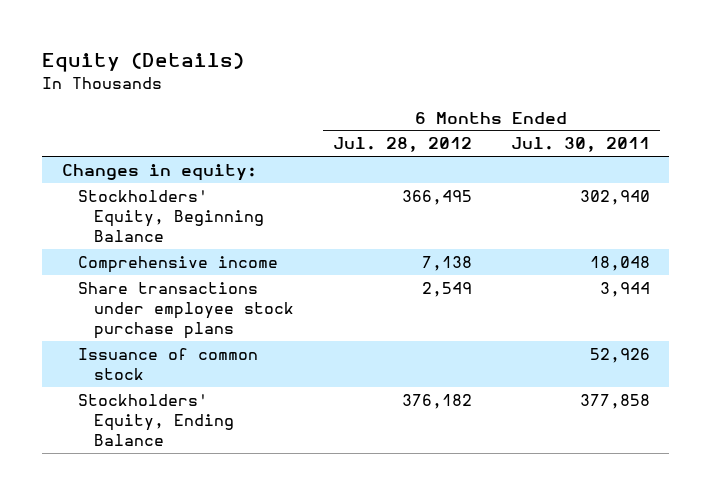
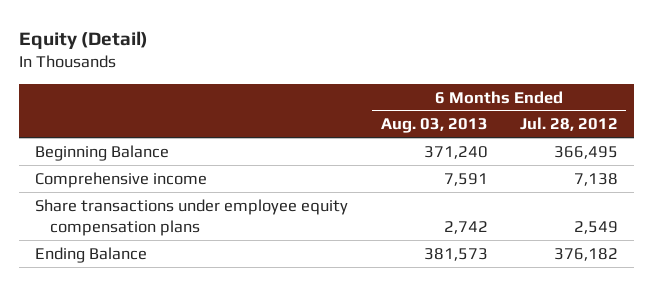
[42,51,245,72] Equity (Details) -> [18,30,148,49] Equity (Detail)
[510,137,650,153] Jul. 30, 2011 -> none
none -> [380,118,488,134] Aug. 03, 2013
[61,164,257,182] Changes in equity: -> none
[77,190,264,242] Stockholders' Equity, Beginning Balance -> [35,144,170,161] Beginning Balance
[77,348,258,381] Issuance of common stock -> none
[77,282,294,339] Share transactions under employee stock purchase plans -> [35,198,349,236] Share transactions under employee equity compensation plans
[77,394,234,446] Stockholders' Equity, Ending Balance -> [35,246,148,263] Ending Balance

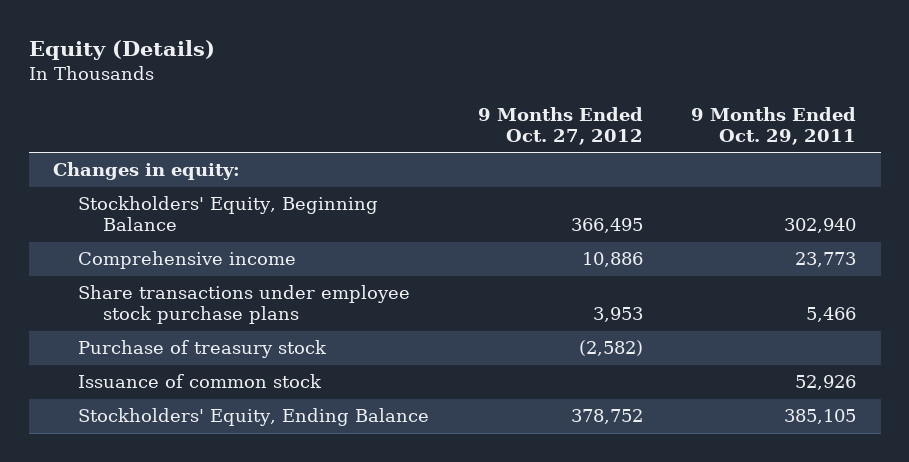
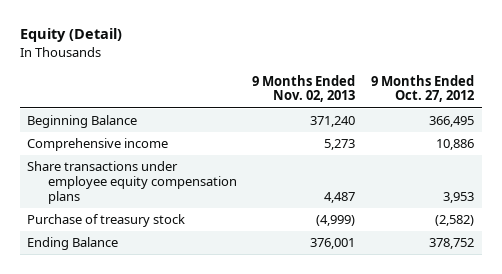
[28,39,215,60] Equity (Details) -> [19,28,122,43] Equity (Detail)
[691,106,857,145] 9 Months Ended Oct. 29, 2011 -> none
none -> [252,74,356,103] 9 Months Ended Nov. 02, 2013
[52,162,240,181] Changes in equity: -> none
[77,196,378,232] Stockholders' Equity, Beginning Balance -> [27,115,138,129] Beginning Balance
[77,285,410,325] Share transactions under employee stock purchase plans -> [27,161,237,204] Share transactions under employee equity compensation plans
[77,374,322,389] Issuance of common stock -> none
[77,408,429,427] Stockholders' Equity, Ending Balance -> [27,237,119,251] Ending Balance

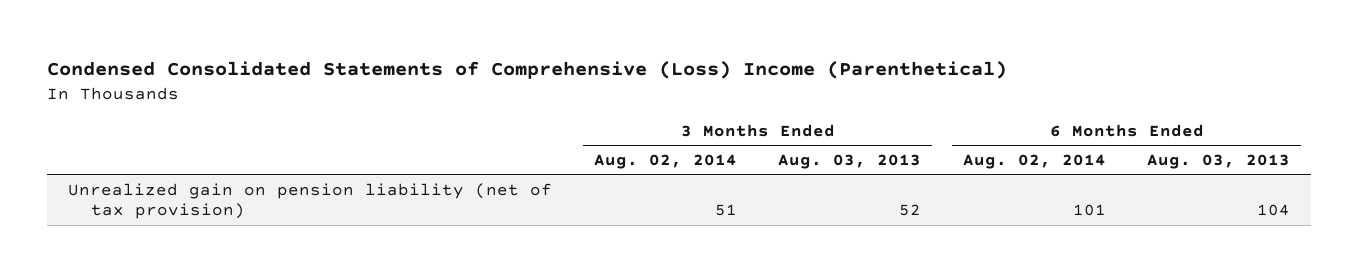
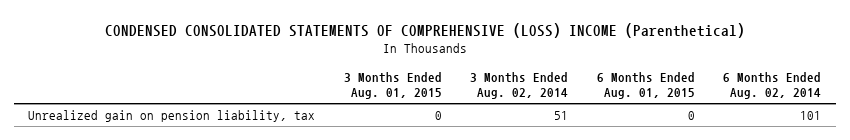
[47,60,1008,79] Condensed Consolidated Statements of Comprehensive (Loss) Income (Parenthetical) -> [104,22,745,38] CONDENSED CONSOLIDATED STATEMENTS OF COMPREHENSIVE (LOSS) INCOME (Parenthetical)
[778,154,922,170] Aug. 03, 2013 -> none
[1147,154,1291,170] Aug. 03, 2013 -> none
none -> [343,71,442,100] 3 Months Ended Aug. 01, 2015
none -> [596,71,695,100] 6 Months Ended Aug. 01, 2015
[68,182,553,220] Unrealized gain on pension liability (net of tax provision) -> [28,110,316,123] Unrealized gain on pension liability, tax

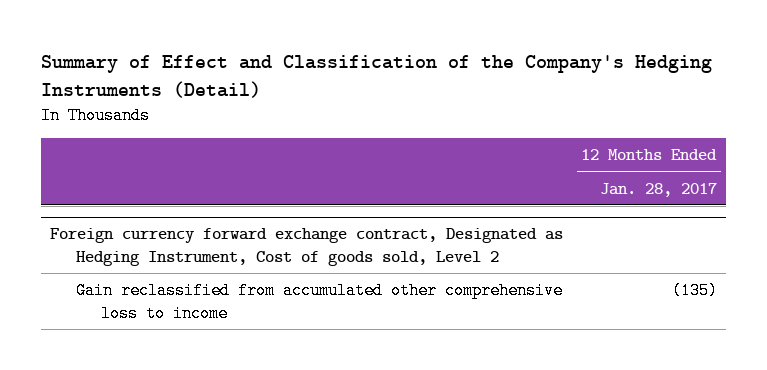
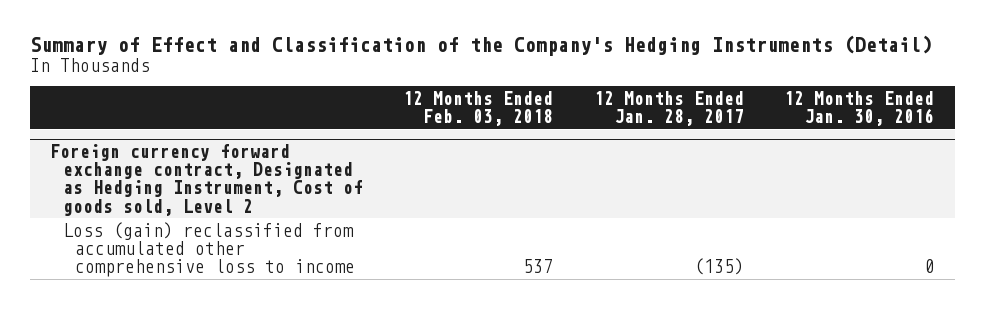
none -> [403,90,554,127] 12 Months Ended Feb. 03, 2018
none -> [784,90,935,127] 12 Months Ended Jan. 30, 2016
[75,282,563,322] Gain reclassified from accumulated other comprehensive loss to income -> [62,221,356,278] Loss (gain) reclassified from accumulated other comprehensive loss to income

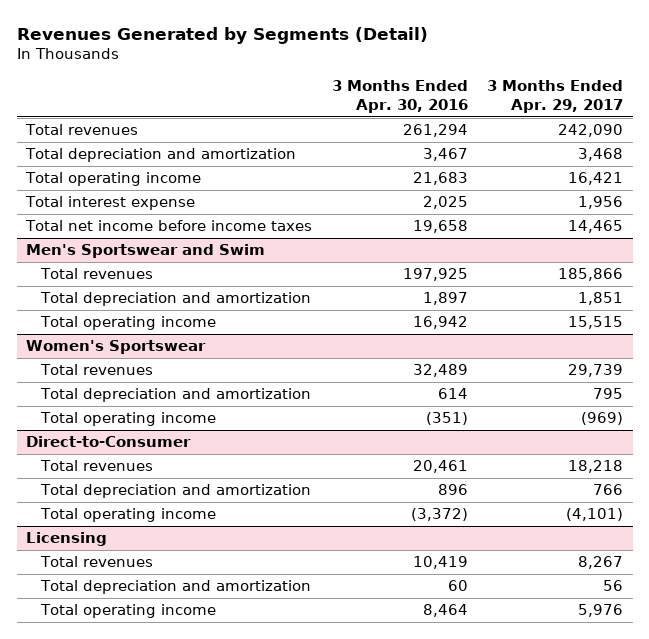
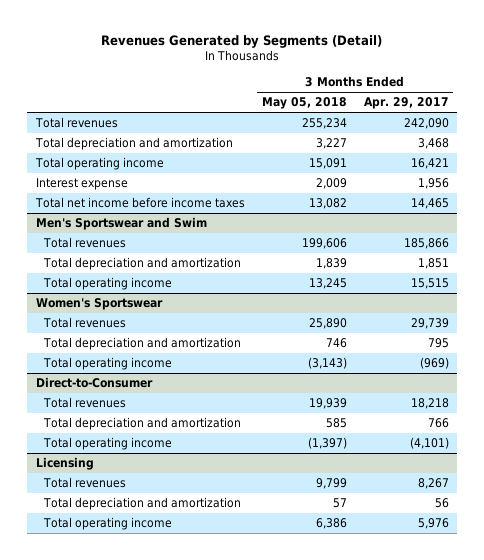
[331,80,468,114] 3 Months Ended Apr. 30, 2016 -> none
none -> [261,97,347,110] May 05, 2018
[25,196,196,211] Total interest expense -> [35,178,128,191] Interest expense

